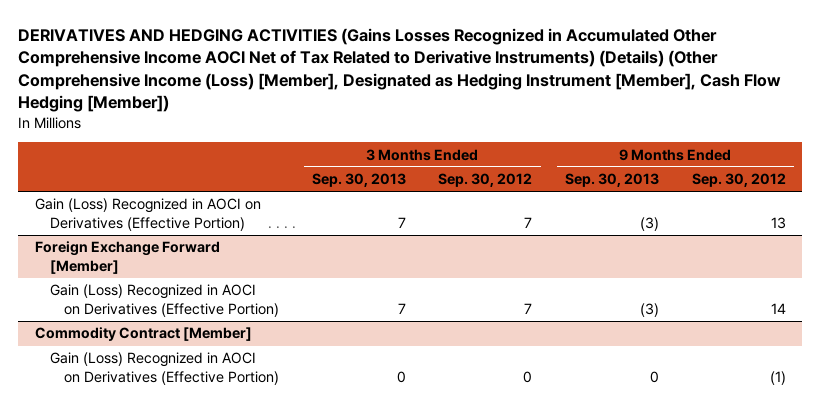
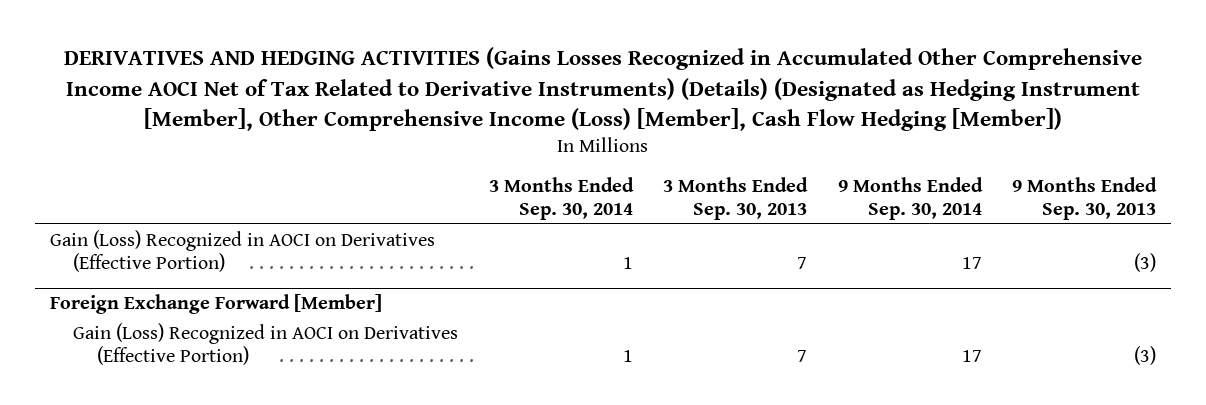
[18,27,782,113] DERIVATIVES AND HEDGING ACTIVITIES (Gains Losses Recognized in Accumulated Other Comprehensive Income AOCI Net of Tax Related to Derivative Instruments) (Details) (Other Comprehensive Income (Loss) [Member], Designated as Hedging Instrument [Member], Cash Flow Hedging [Member]) -> [64,47,1143,131] DERIVATIVES AND HEDGING ACTIVITIES (Gains Losses Recognized in Accumulated Other Comprehensive Income AOCI Net of Tax Related to Derivative Instruments) (Details) (Designated as Hedging Instrument [Member], Other Comprehensive Income (Loss) [Member], Cash Flow Hedging [Member])
[438,173,533,188] Sep. 30, 2012 -> none
[691,173,786,188] Sep. 30, 2012 -> none
none -> [488,177,634,221] 3 Months Ended Sep. 30, 2014
none -> [837,177,983,221] 9 Months Ended Sep. 30, 2014
[34,327,252,342] Commodity Contract [Member] -> none
[49,352,280,385] Gain (Loss) Recognized in AOCI on Derivatives (Effective Portion) -> none

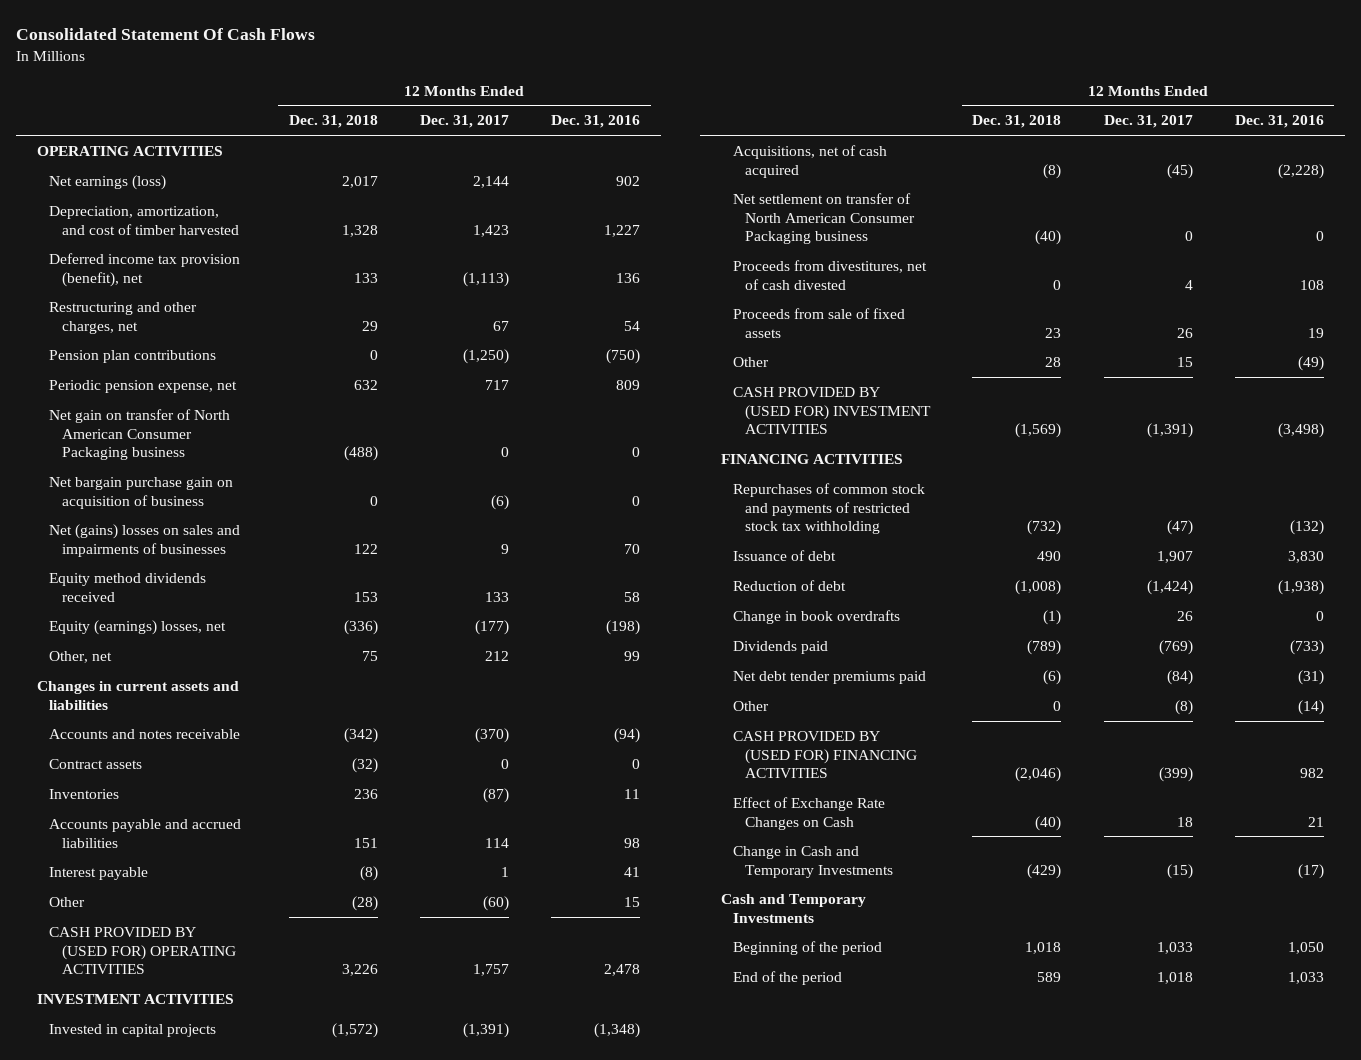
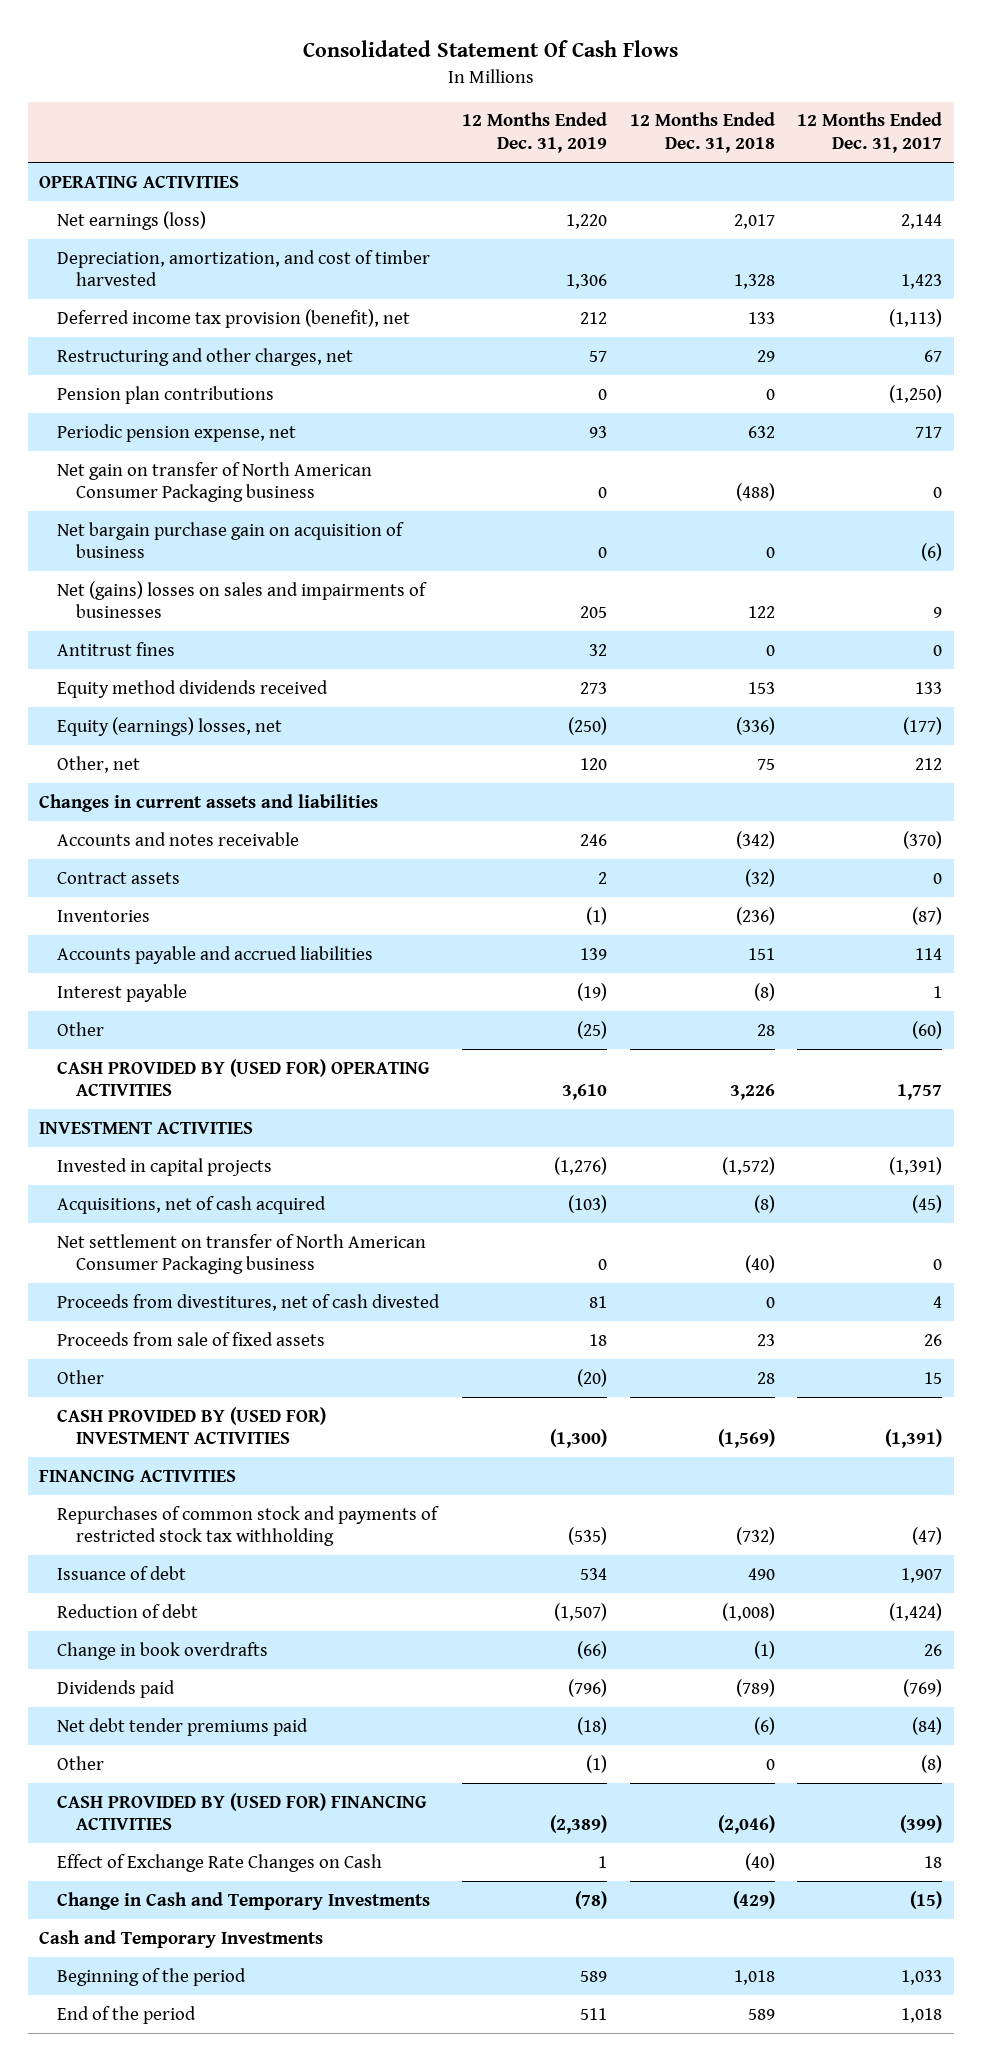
[551,115,641,129] Dec. 31, 2016 -> none
none -> [462,112,608,154] 12 Months Ended Dec. 31, 2019
none -> [57,641,176,656] Antitrust fines
[353,788,378,799] 236 -> [735,906,775,925] (236)
[351,895,378,911] (28) -> [756,1023,775,1036] 28

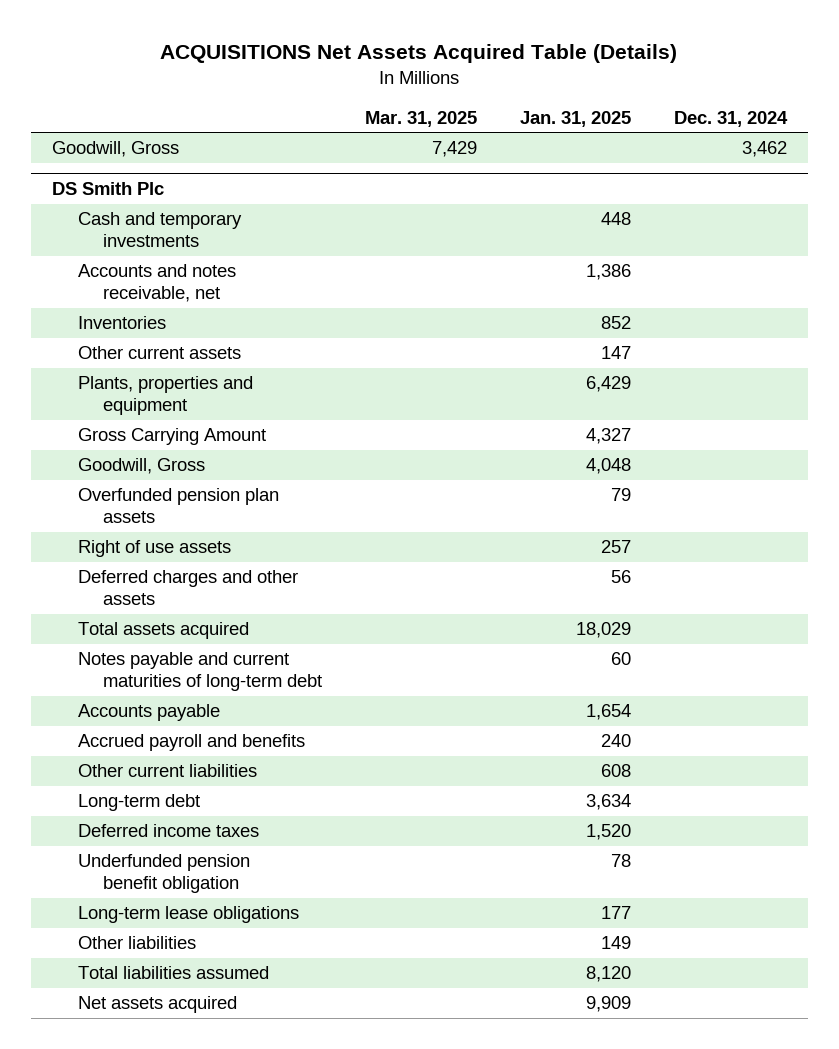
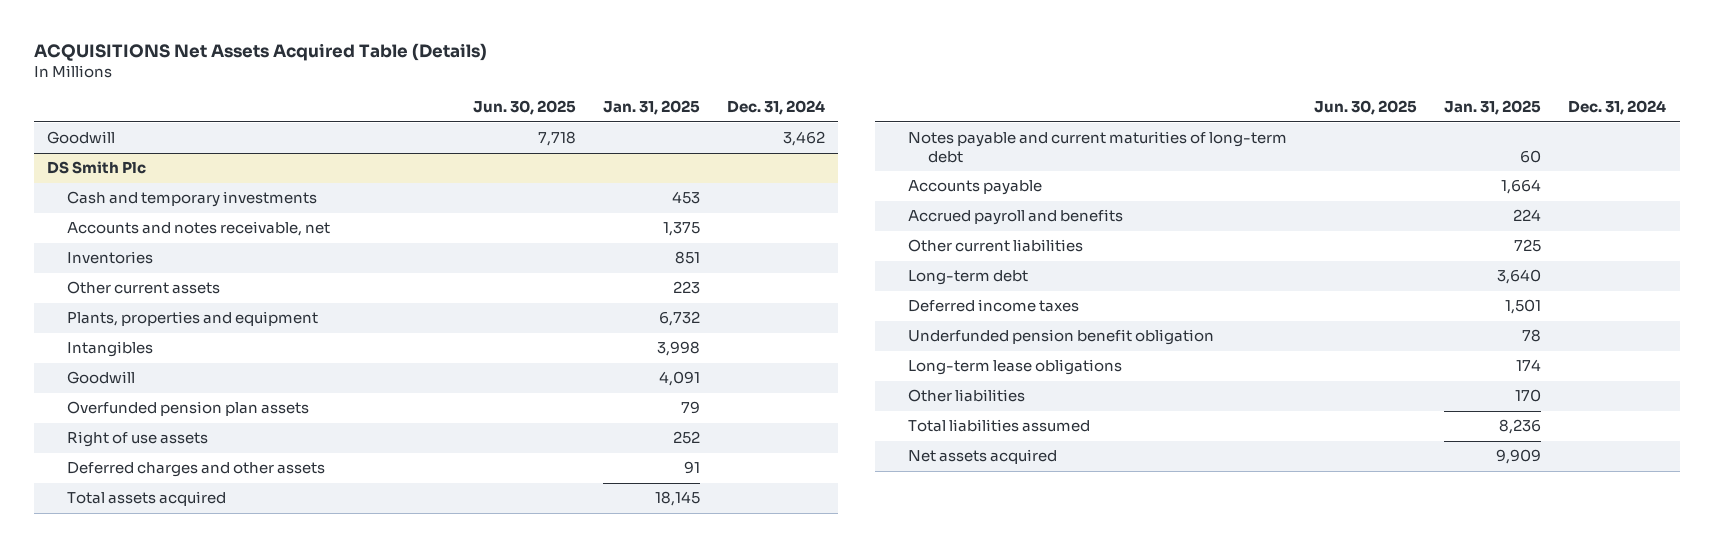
[364,110,477,127] Mar. 31, 2025 -> none
none -> [472,100,576,116] Jun. 30, 2025
[52,141,180,158] Goodwill, Gross -> [46,131,115,145] Goodwill
[77,428,266,446] Gross Carrying Amount -> none
[600,212,631,226] 448 -> [671,191,700,205] 453
[585,264,631,281] 1,386 -> [662,222,700,237] 1,375
[600,316,631,330] 852 -> [674,251,700,265] 851
[600,346,631,360] 147 -> [672,281,700,295] 223
[585,376,631,393] 6,429 -> [658,311,700,327] 6,732
none -> [66,341,153,358] Intangibles
[77,458,205,475] Goodwill, Gross -> [66,371,135,385] Goodwill
[585,458,631,475] 4,048 -> [658,371,700,387] 4,091
[600,540,631,554] 257 -> [672,431,700,445] 252
[610,570,631,584] 56 -> [683,461,700,475] 91
[575,622,631,639] 18,029 -> [654,491,700,507] 18,145
[585,704,631,721] 1,654 -> [1501,179,1542,195] 1,664
[600,734,631,748] 240 -> [1513,209,1542,222] 224
[600,764,631,778] 608 -> [1514,239,1542,253] 725
[585,794,631,811] 3,634 -> [1497,269,1542,285] 3,640
[585,824,631,841] 1,520 -> [1505,299,1542,315] 1,501
[600,906,631,920] 177 -> [1516,359,1542,372] 174
[600,936,631,950] 149 -> [1515,389,1542,403] 170
[585,966,631,983] 8,120 -> [1499,419,1542,435] 8,236

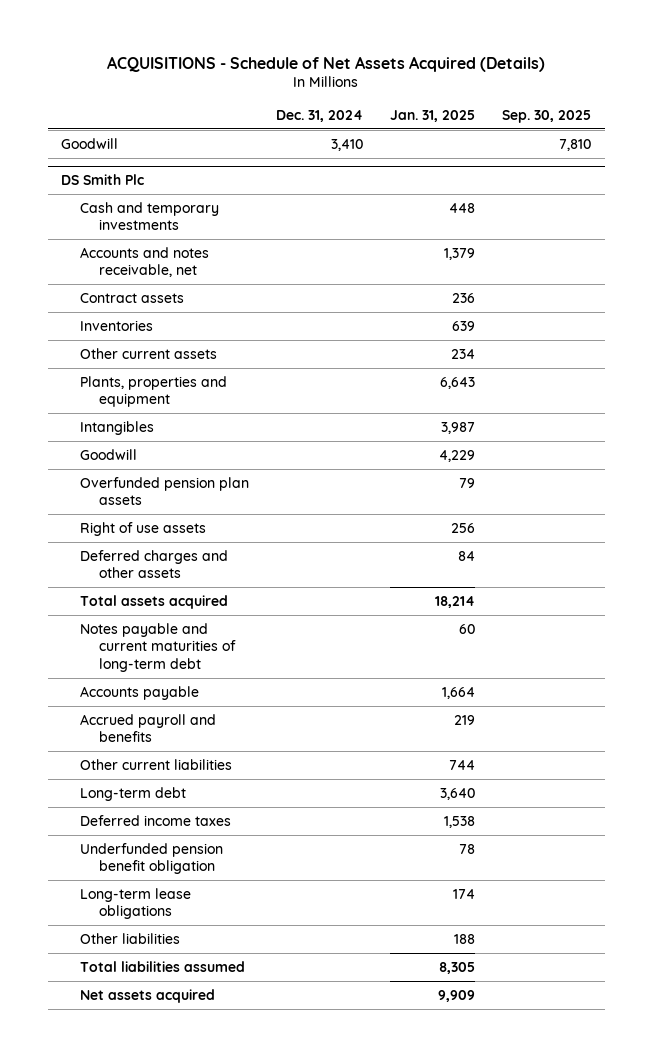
[33,42,487,61] ACQUISITIONS Net Assets Acquired Table (Details) -> [107,55,546,72] ACQUISITIONS - Schedule of Net Assets Acquired (Details)
[472,100,576,116] Jun. 30, 2025 -> none
none -> [502,109,592,123] Sep. 30, 2025
[782,131,825,147] 3,462 -> [331,138,364,151] 3,410
[671,191,700,205] 453 -> [449,202,476,213] 448
[662,222,700,237] 1,375 -> [444,247,476,260] 1,379
none -> [80,292,185,303] Contract assets
[674,251,700,265] 851 -> [452,320,476,331] 639
[672,281,700,295] 223 -> [451,348,476,359] 234
[658,311,700,327] 6,732 -> [440,376,476,389] 6,643
[656,341,700,357] 3,998 -> [441,421,476,434] 3,987
[658,371,700,387] 4,091 -> [439,449,476,462] 4,229
[672,431,700,445] 252 -> [451,522,476,533] 256
[683,461,700,475] 91 -> [458,550,476,561] 84
[654,491,700,507] 18,145 -> [435,595,476,608] 18,214
[1513,209,1542,222] 224 -> [454,714,476,725] 219
[1514,239,1542,253] 725 -> [449,759,476,770] 744
[1505,299,1542,315] 1,501 -> [444,815,476,828] 1,538
[1515,389,1542,403] 170 -> [454,933,476,944] 188
[1499,419,1542,435] 8,236 -> [439,961,476,974] 8,305

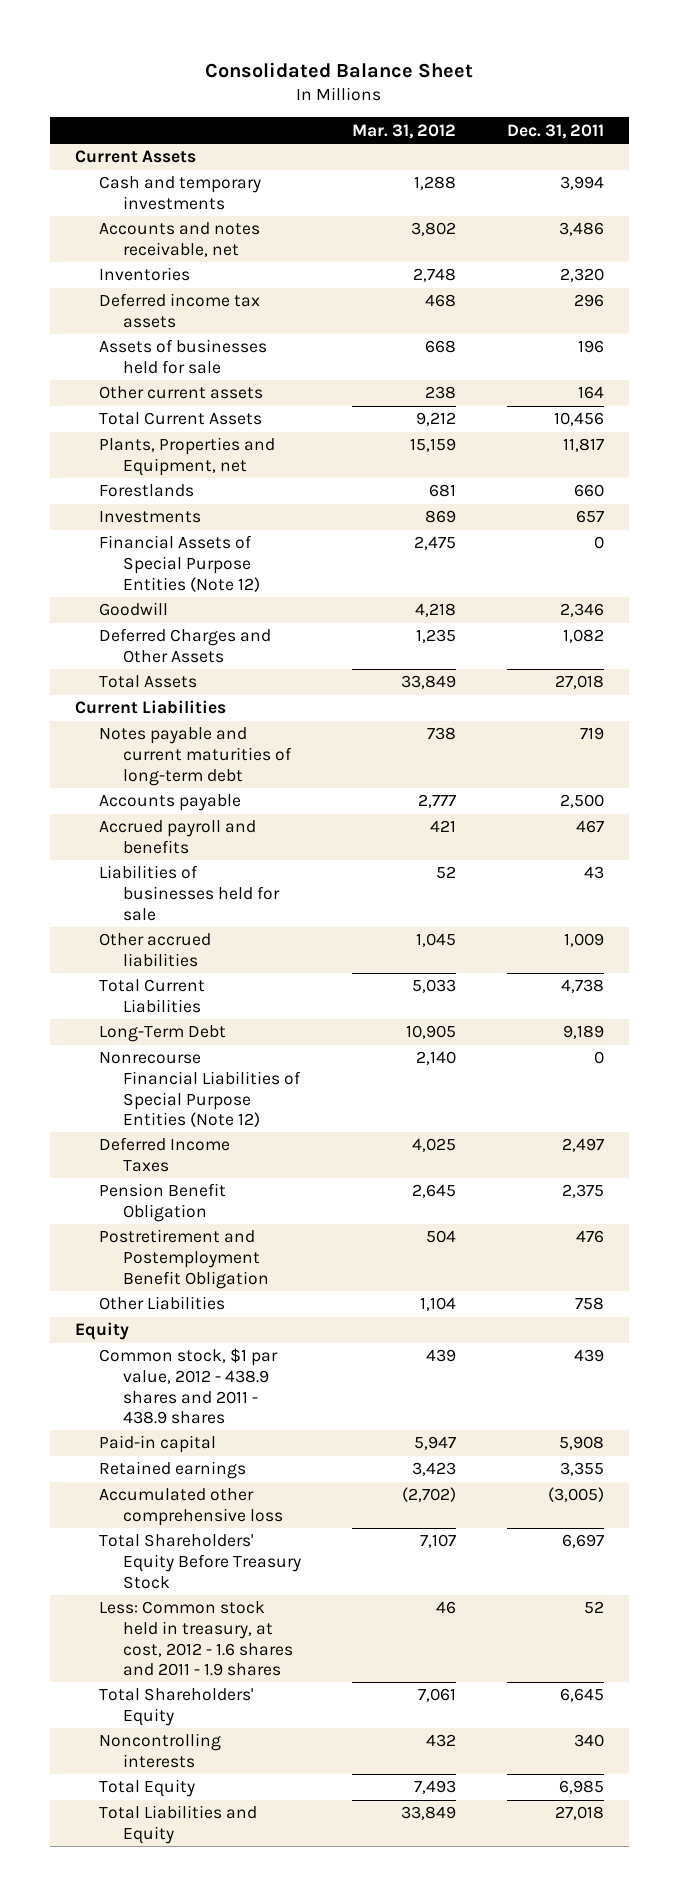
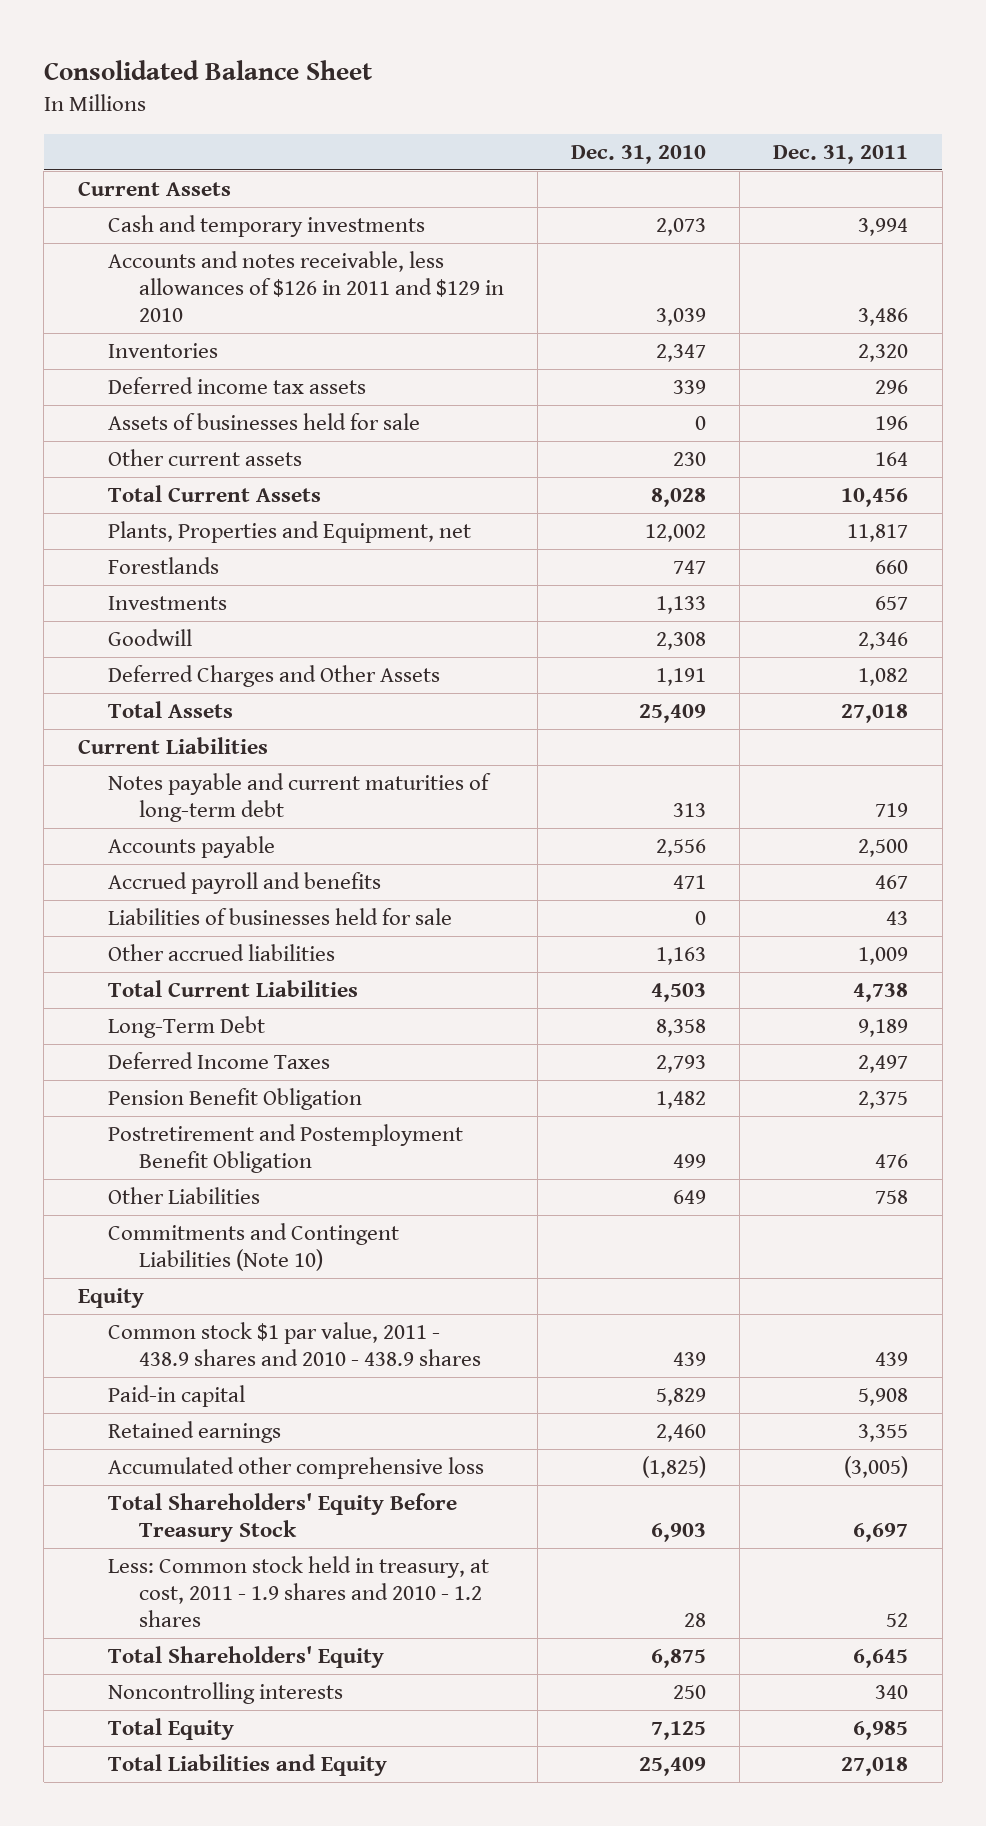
[351,123,456,139] Mar. 31, 2012 -> none
none -> [571,144,707,164] Dec. 31, 2010
[98,222,260,257] Accounts and notes receivable, net -> [108,251,505,322] Accounts and notes receivable, less allowances of $126 in 2011 and $129 in 2010
[98,535,260,592] Financial Assets of Special Purpose Entities (Note 12) -> none
[98,1052,301,1128] Nonrecourse Financial Liabilities of Special Purpose Entities (Note 12) -> none
none -> [108,1223,400,1271] Commitments and Contingent Liabilities (Note 10)
[98,1348,278,1425] Common stock, $1 par value, 2012 - 438.9 shares and 2011 - 438.9 shares -> [108,1322,482,1366] Common stock $1 par value, 2011 - 438.9 shares and 2010 - 438.9 shares
[98,1601,293,1677] Less: Common stock held in treasury, at cost, 2012 - 1.6 shares and 2011 - 1.9 shares -> [108,1556,490,1627] Less: Common stock held in treasury, at cost, 2011 - 1.9 shares and 2010 - 1.2 shares

